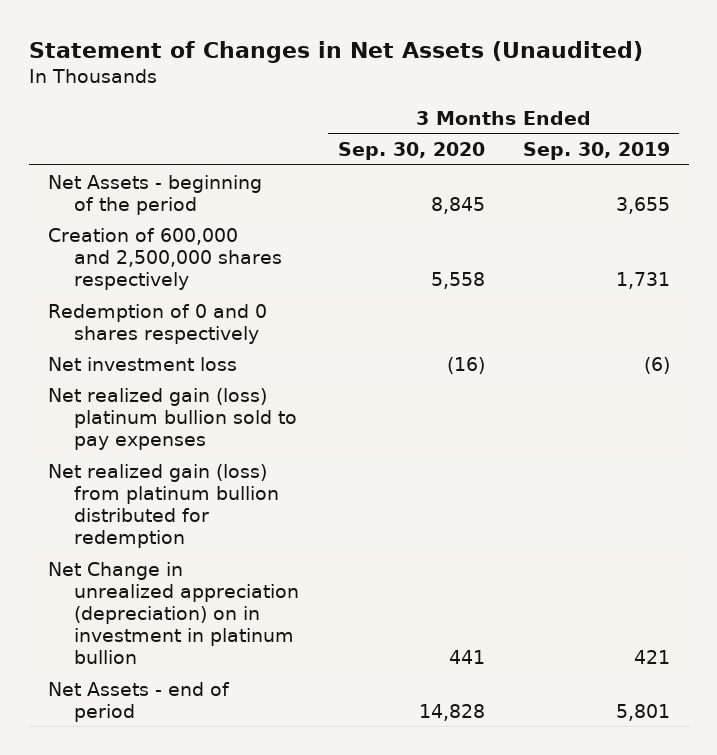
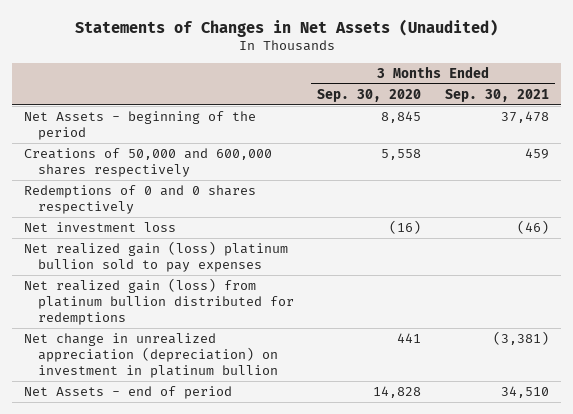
[28,40,643,63] Statement of Changes in Net Assets (Unaudited) -> [74,18,498,37] Statements of Changes in Net Assets (Unaudited)
[522,141,670,160] Sep. 30, 2019 -> none
none -> [445,88,550,102] Sep. 30, 2021
[47,227,283,290] Creation of 600,000 and 2,500,000 shares respectively -> [24,147,273,177] Creations of 50,000 and 600,000 shares respectively
[47,303,267,344] Redemption of 0 and 0 shares respectively -> [24,184,257,214] Redemptions of 0 and 0 shares respectively
[47,463,280,548] Net realized gain (loss) from platinum bullion distributed for redemption -> [24,277,294,325] Net realized gain (loss) from platinum bullion distributed for redemptions
[47,561,300,664] Net Change in unrealized appreciation (depreciation) on in investment in platinum bullion -> [24,332,278,378] Net change in unrealized appreciation (depreciation) on investment in platinum bullion

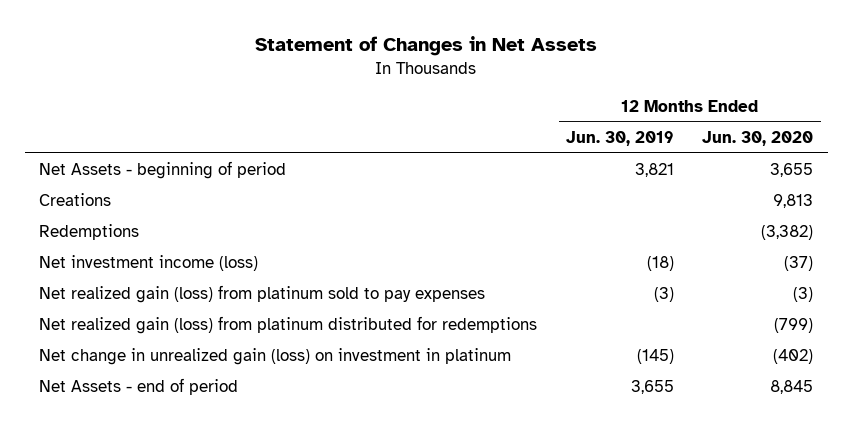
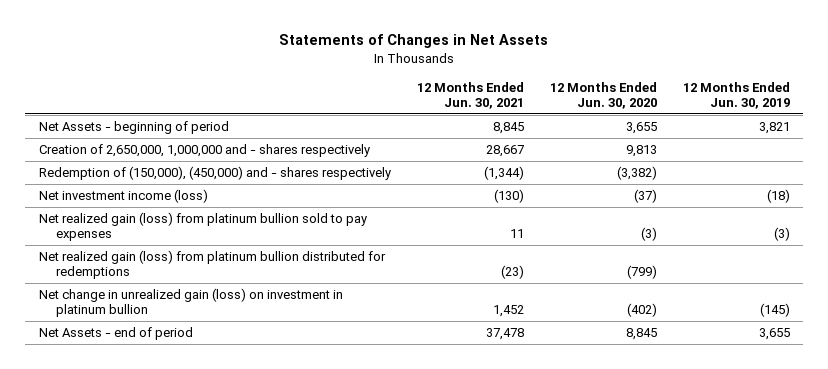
[255,36,598,57] Statement of Changes in Net Assets -> [279,34,549,49] Statements of Changes in Net Assets
none -> [416,81,524,109] 12 Months Ended Jun. 30, 2021
[39,193,112,207] Creations -> [38,144,370,158] Creation of 2,650,000, 1,000,000 and - shares respectively
[39,224,140,241] Redemptions -> [38,166,391,181] Redemption of (150,000), (450,000) and - shares respectively
[39,285,486,304] Net realized gain (loss) from platinum sold to pay expenses -> [38,212,367,242] Net realized gain (loss) from platinum bullion sold to pay expenses
[39,316,538,335] Net realized gain (loss) from platinum distributed for redemptions -> [38,250,386,280] Net realized gain (loss) from platinum bullion distributed for redemptions
[39,348,512,366] Net change in unrealized gain (loss) on investment in platinum -> [38,288,343,318] Net change in unrealized gain (loss) on investment in platinum bullion

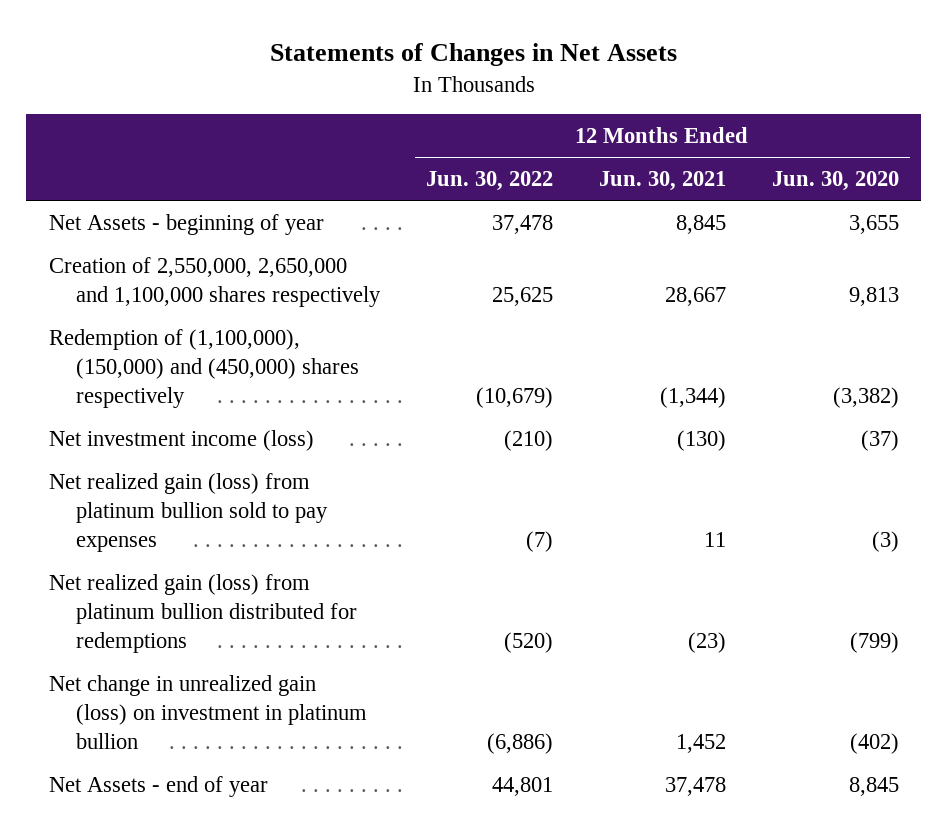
[682,81,790,109] 12 Months Ended Jun. 30, 2019 -> none
none -> [425,171,553,192] Jun. 30, 2022
[38,121,229,135] Net Assets - beginning of period -> [49,213,325,235] Net Assets - beginning of year
[38,144,370,158] Creation of 2,650,000, 1,000,000 and - shares respectively -> [49,256,382,308] Creation of 2,550,000, 2,650,000 and 1,100,000 shares respectively
[38,166,391,181] Redemption of (150,000), (450,000) and - shares respectively -> [49,328,360,409] Redemption of (1,100,000), (150,000) and (450,000) shares respectively
[38,327,193,341] Net Assets - end of period -> [49,775,269,797] Net Assets - end of year

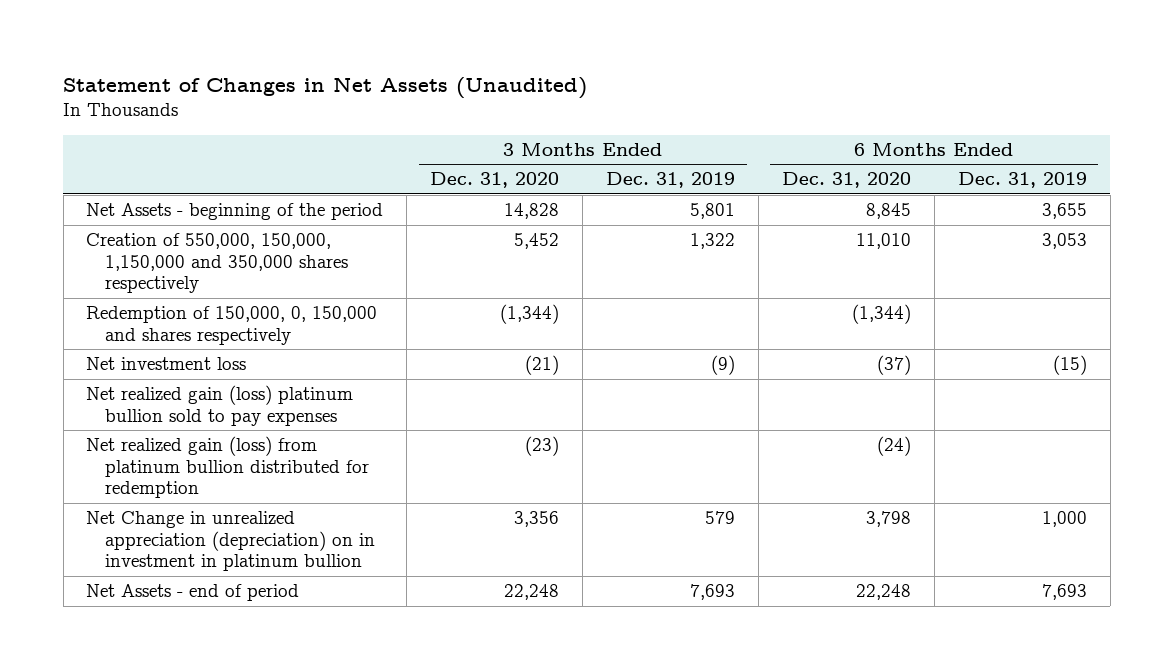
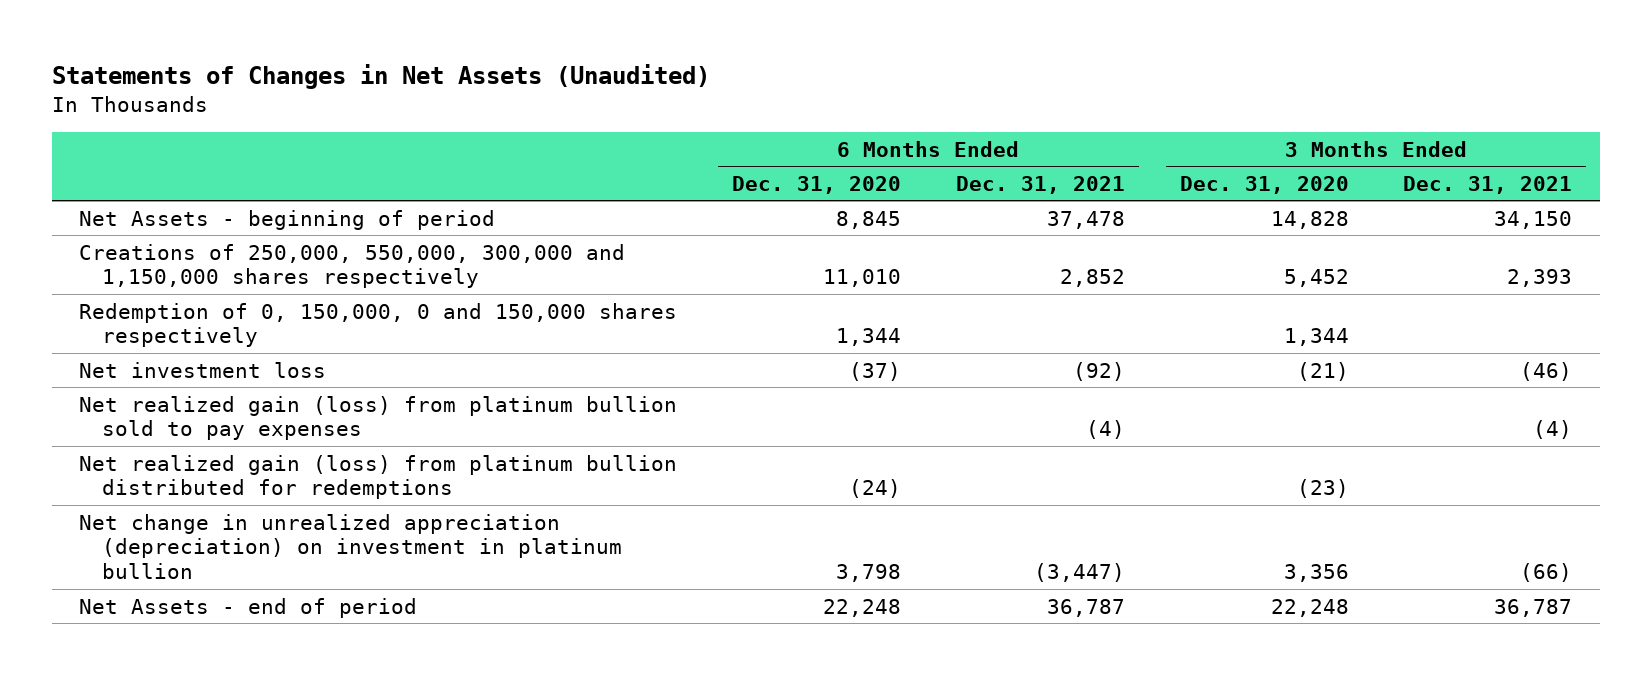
[63,76,588,99] Statement of Changes in Net Assets (Unaudited) -> [51,63,710,89] Statements of Changes in Net Assets (Unaudited)
[606,172,736,189] Dec. 31, 2019 -> none
[957,172,1087,189] Dec. 31, 2019 -> none
none -> [955,175,1125,194] Dec. 31, 2021
none -> [1403,175,1573,194] Dec. 31, 2021
[86,203,384,221] Net Assets - beginning of the period -> [79,209,496,230] Net Assets - beginning of period
[86,233,348,294] Creation of 550,000, 150,000, 1,150,000 and 350,000 shares respectively -> [79,243,626,289] Creations of 250,000, 550,000, 300,000 and 1,150,000 shares respectively
[86,306,378,345] Redemption of 150,000, 0, 150,000 and shares respectively -> [79,302,678,348] Redemption of 0, 150,000, 0 and 150,000 shares respectively
[500,304,560,325] (1,344) -> [1283,328,1349,347] 1,344
[851,304,911,325] (1,344) -> [836,328,902,347] 1,344
[86,385,354,426] Net realized gain (loss) platinum bullion sold to pay expenses -> [79,395,678,441] Net realized gain (loss) from platinum bullion sold to pay expenses
[86,436,369,499] Net realized gain (loss) from platinum bullion distributed for redemption -> [79,454,678,500] Net realized gain (loss) from platinum bullion distributed for redemptions
[86,511,375,572] Net Change in unrealized appreciation (depreciation) on in investment in platinum bullion -> [79,513,622,580] Net change in unrealized appreciation (depreciation) on investment in platinum bullion

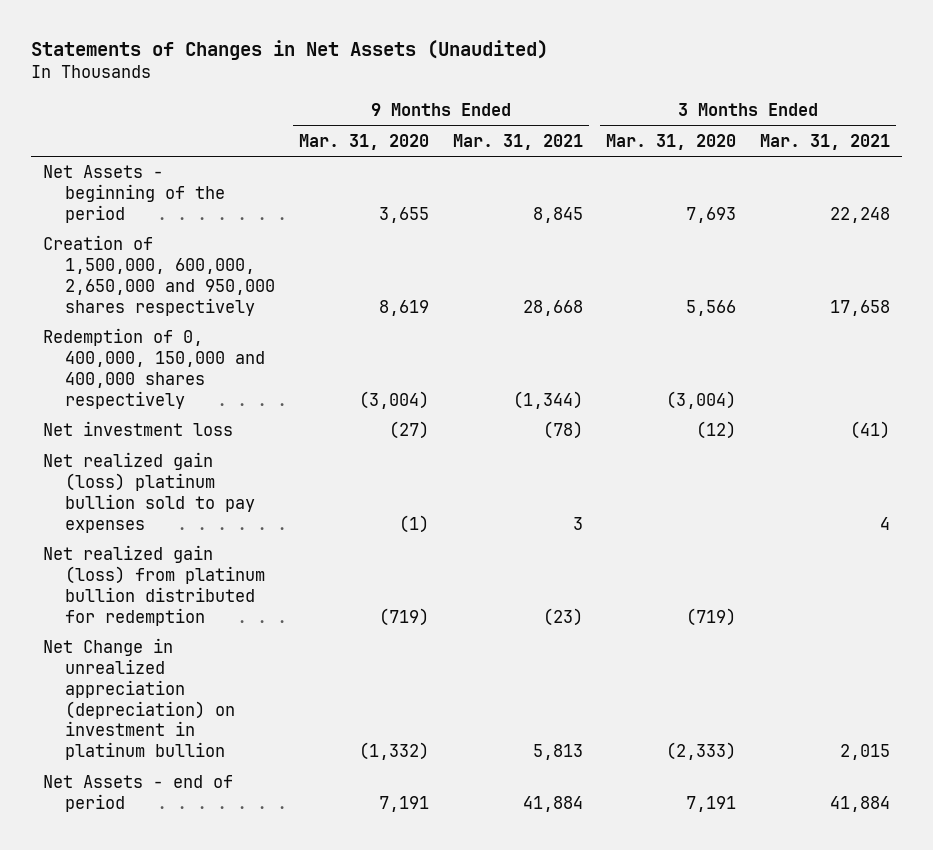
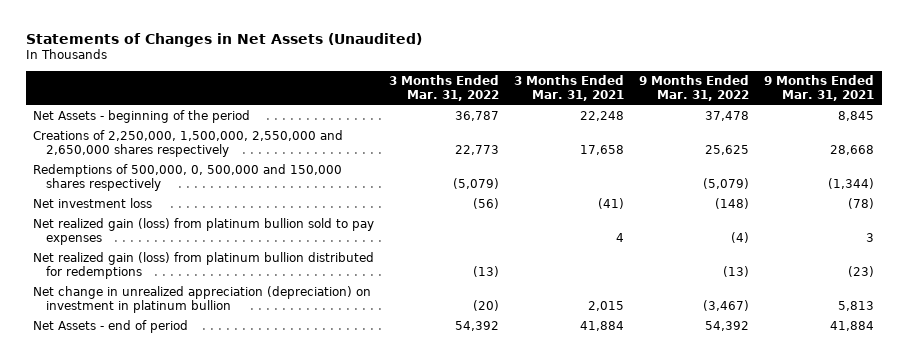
[298,133,429,150] Mar. 31, 2020 -> none
[606,133,737,150] Mar. 31, 2020 -> none
none -> [389,75,500,101] 3 Months Ended Mar. 31, 2022
none -> [639,75,750,101] 9 Months Ended Mar. 31, 2022
[42,235,275,316] Creation of 1,500,000, 600,000, 2,650,000 and 950,000 shares respectively -> [33,130,344,157] Creations of 2,250,000, 1,500,000, 2,550,000 and 2,650,000 shares respectively
[42,328,265,409] Redemption of 0, 400,000, 150,000 and 400,000 shares respectively -> [33,164,343,191] Redemptions of 500,000, 0, 500,000 and 150,000 shares respectively
[42,452,255,533] Net realized gain (loss) platinum bullion sold to pay expenses -> [33,218,375,245] Net realized gain (loss) from platinum bullion sold to pay expenses
[42,545,265,626] Net realized gain (loss) from platinum bullion distributed for redemption -> [33,252,375,279] Net realized gain (loss) from platinum bullion distributed for redemptions
[42,638,235,761] Net Change in unrealized appreciation (depreciation) on investment in platinum bullion -> [33,286,372,313] Net change in unrealized appreciation (depreciation) on investment in platinum bullion

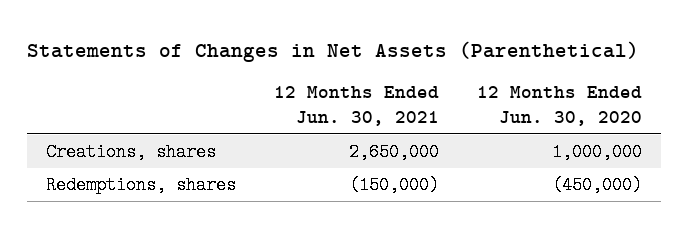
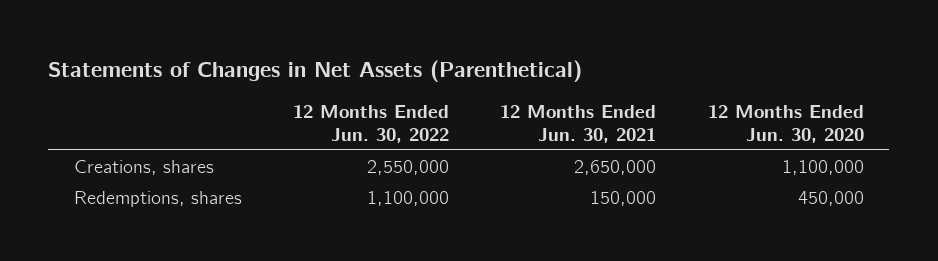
none -> [293,104,450,143] 12 Months Ended Jun. 30, 2022
[552,143,643,162] 1,000,000 -> [781,159,864,175] 1,100,000
[349,176,440,195] (150,000) -> [590,190,657,206] 150,000
[552,176,643,195] (450,000) -> [797,190,864,206] 450,000

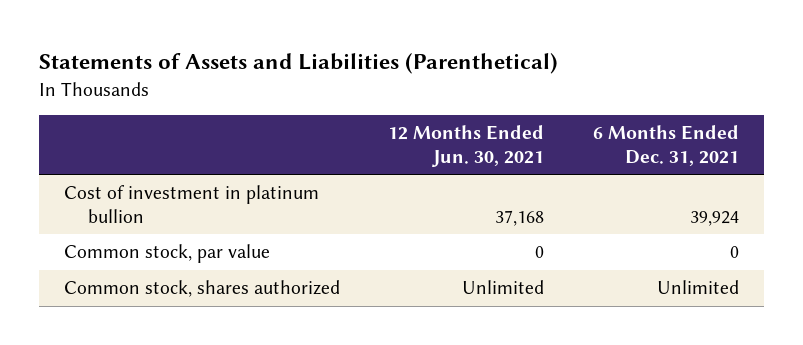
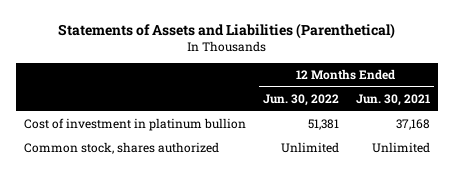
[593,125,740,166] 6 Months Ended Dec. 31, 2021 -> none
none -> [262,94,339,107] Jun. 30, 2022
[63,244,270,264] Common stock, par value -> none

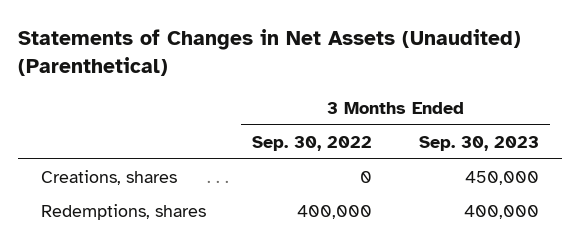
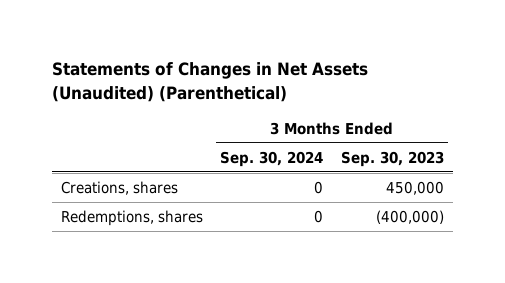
[252,135,373,151] Sep. 30, 2022 -> none
none -> [220,150,324,167] Sep. 30, 2024
[463,205,539,220] 400,000 -> [375,209,444,224] (400,000)

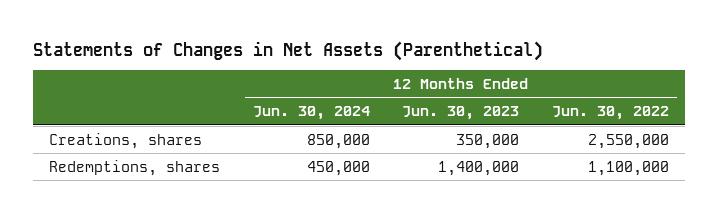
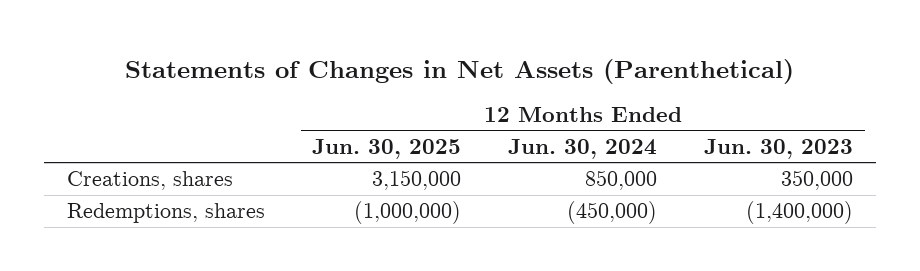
[551,106,669,121] Jun. 30, 2022 -> none
none -> [312,138,462,159] Jun. 30, 2025
[306,160,370,176] 450,000 -> [567,201,658,225] (450,000)
[438,160,520,176] 1,400,000 -> [746,201,854,225] (1,400,000)

